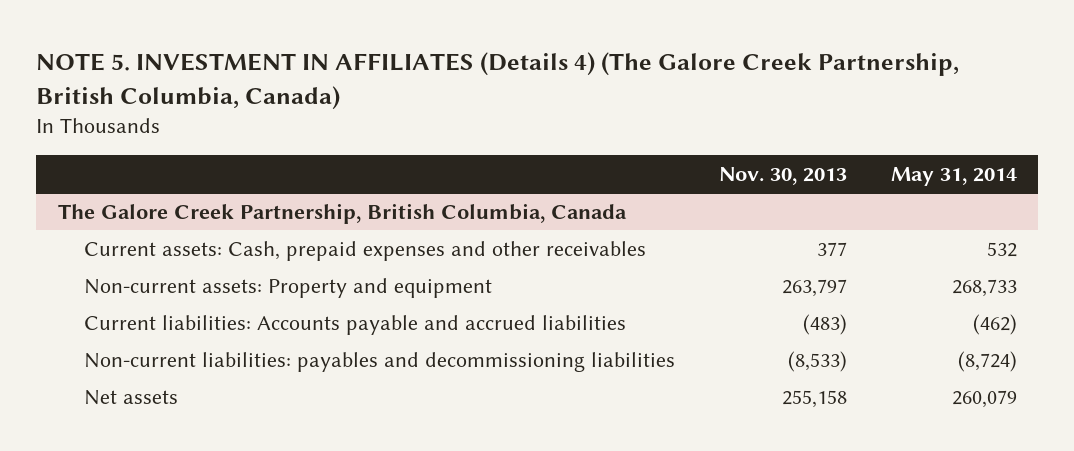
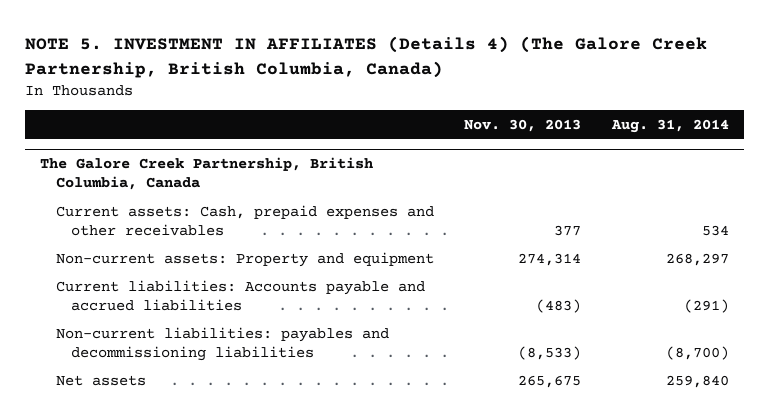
[890,166,1017,186] May 31, 2014 -> none
none -> [611,119,730,134] Aug. 31, 2014
[781,278,847,297] 263,797 -> [518,252,582,266] 274,314
[781,389,847,408] 255,158 -> [518,374,582,388] 265,675

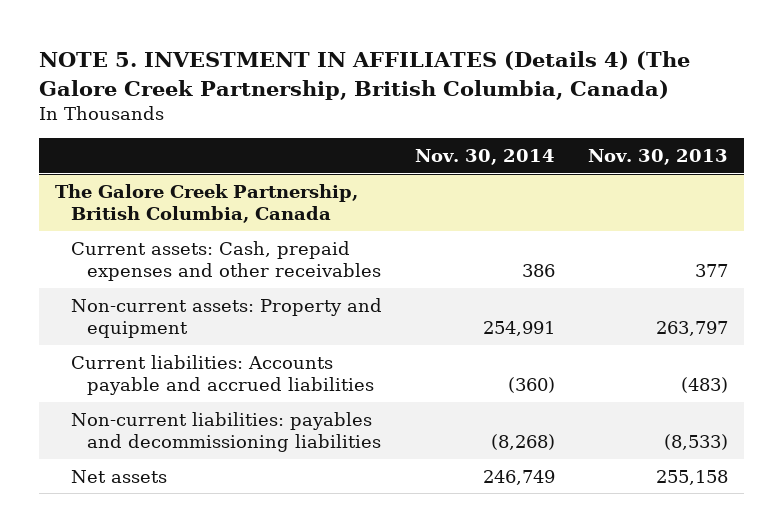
[611,119,730,134] Aug. 31, 2014 -> none
none -> [415,149,556,166] Nov. 30, 2014
[518,252,582,266] 274,314 -> [655,321,728,337] 263,797
[518,374,582,388] 265,675 -> [655,469,728,485] 255,158

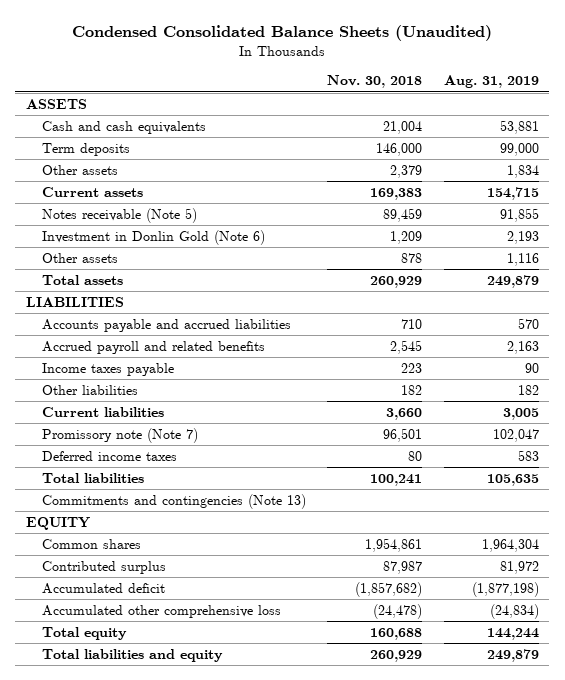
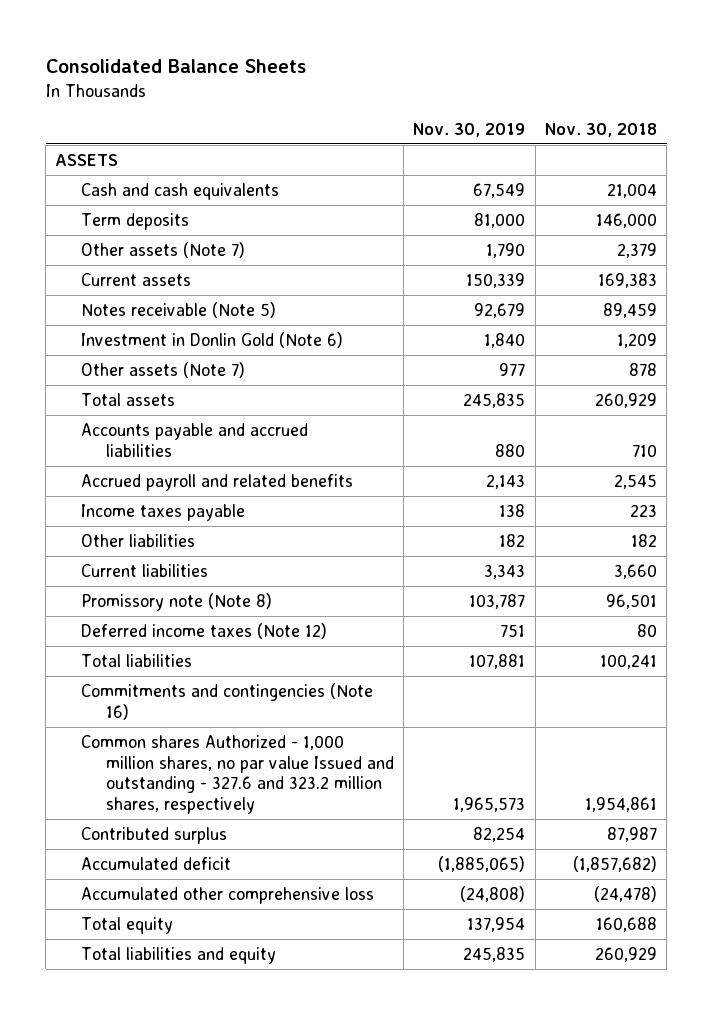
[72,24,493,41] Condensed Consolidated Balance Sheets (Unaudited) -> [45,58,306,73] Consolidated Balance Sheets
[443,75,539,89] Aug. 31, 2019 -> none
none -> [413,122,526,137] Nov. 30, 2019
[41,164,118,175] Other assets -> [80,241,245,258] Other assets (Note 7)
[41,252,118,263] Other assets -> [80,361,245,378] Other assets (Note 7)
[26,296,125,307] LIABILITIES -> none
[41,427,198,443] Promissory note (Note 7) -> [80,592,272,611] Promissory note (Note 8)
[41,450,177,461] Deferred income taxes -> [80,622,327,639] Deferred income taxes (Note 12)
[26,516,91,530] EQUITY -> none
[41,493,306,509] Commitments and contingencies (Note 13) -> [80,682,373,720] Commitments and contingencies (Note 16)
[41,538,141,549] Common shares -> [80,734,394,814] Common shares Authorized - 1,000 million shares, no par value Issued and outstanding - 327.6 and 323.2 million shares, respectively

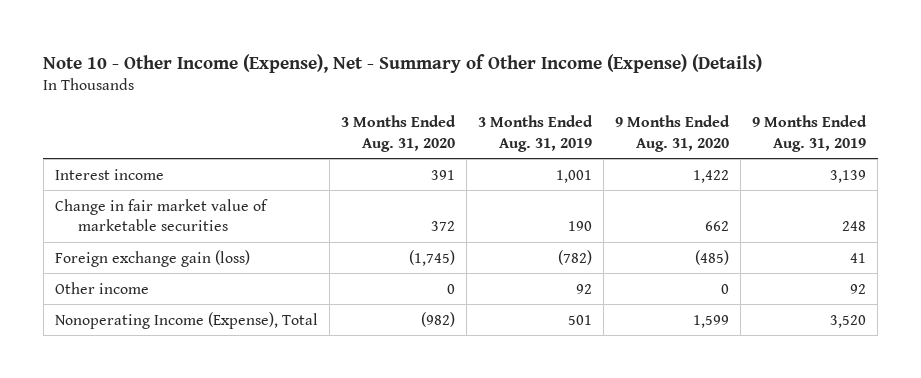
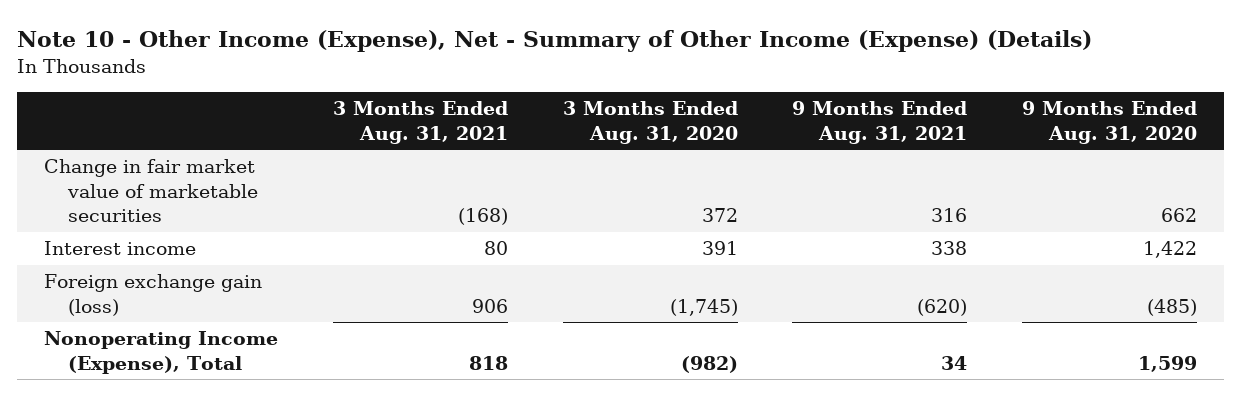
[478,115,594,152] 3 Months Ended Aug. 31, 2019 -> none
[752,115,868,152] 9 Months Ended Aug. 31, 2019 -> none
none -> [332,101,508,144] 3 Months Ended Aug. 31, 2021
none -> [792,101,968,144] 9 Months Ended Aug. 31, 2021
[54,168,164,180] Interest income -> [44,241,197,256] Interest income
[54,281,149,294] Other income -> none

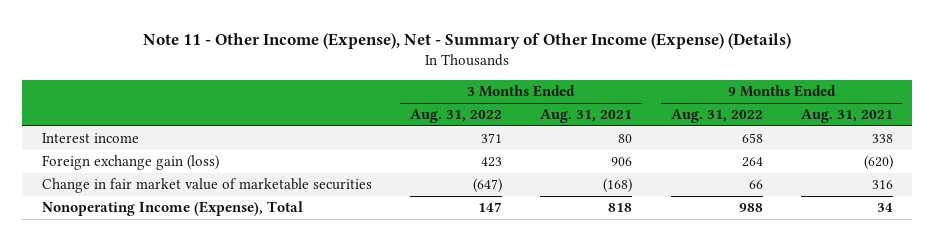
[17,29,1093,52] Note 10 - Other Income (Expense), Net - Summary of Other Income (Expense) (Details) -> [143,33,792,50] Note 11 - Other Income (Expense), Net - Summary of Other Income (Expense) (Details)
[562,101,738,144] 3 Months Ended Aug. 31, 2020 -> none
[1021,101,1197,144] 9 Months Ended Aug. 31, 2020 -> none
none -> [409,109,502,124] Aug. 31, 2022
none -> [670,109,763,124] Aug. 31, 2022
[44,159,259,223] Change in fair market value of marketable securities -> [41,178,372,194] Change in fair market value of marketable securities

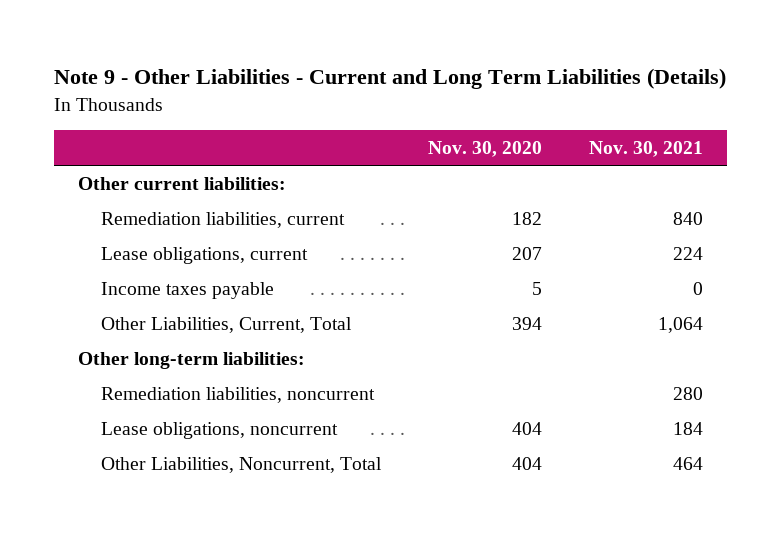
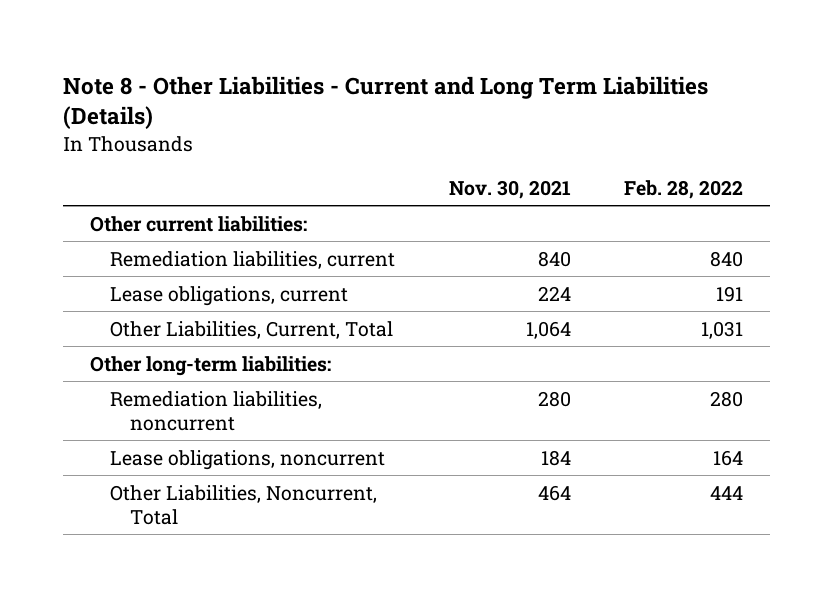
[54,68,727,90] Note 9 - Other Liabilities - Current and Long Term Liabilities (Details) -> [63,75,709,130] Note 8 - Other Liabilities - Current and Long Term Liabilities (Details)
[428,140,543,157] Nov. 30, 2020 -> none
none -> [624,180,744,200] Feb. 28, 2022
[101,281,275,299] Income taxes payable -> none

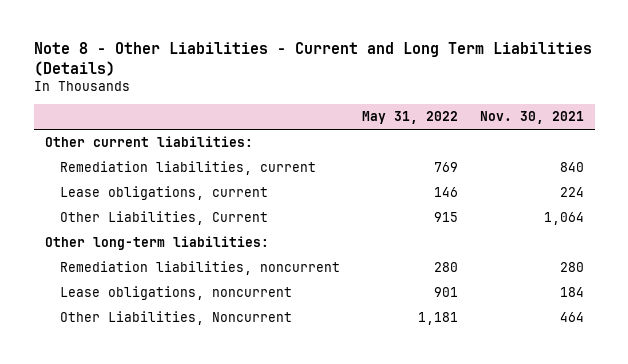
[624,180,744,200] Feb. 28, 2022 -> none
none -> [361,111,458,125] May 31, 2022
[110,320,394,339] Other Liabilities, Current, Total -> [59,211,268,226] Other Liabilities, Current
[110,484,378,526] Other Liabilities, Noncurrent, Total -> [59,311,292,326] Other Liabilities, Noncurrent

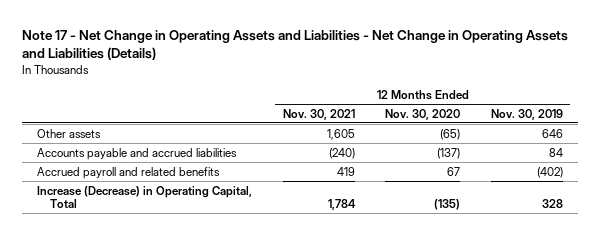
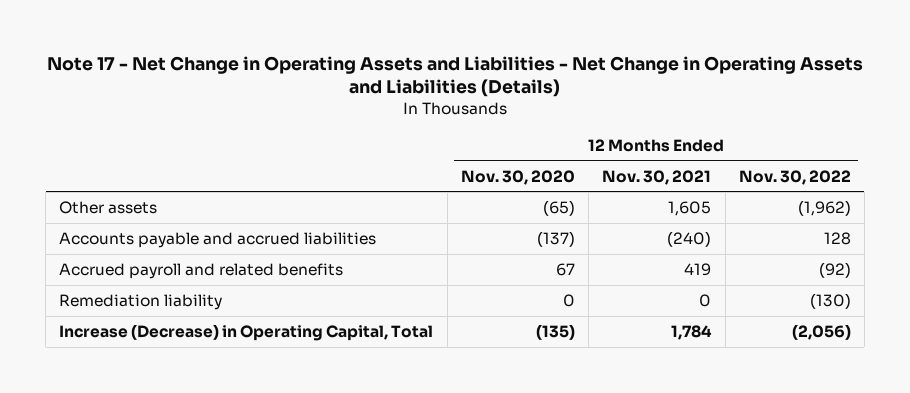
[490,108,563,120] Nov. 30, 2019 -> none
none -> [738,169,851,185] Nov. 30, 2022
none -> [59,294,223,311] Remediation liability

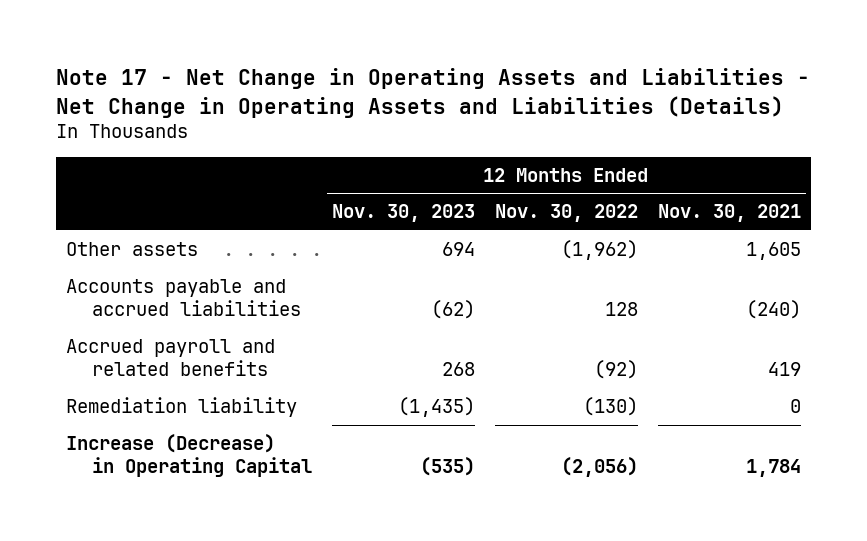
[460,169,575,185] Nov. 30, 2020 -> none
none -> [331,204,475,223] Nov. 30, 2023
[59,324,434,342] Increase (Decrease) in Operating Capital, Total -> [66,434,312,478] Increase (Decrease) in Operating Capital

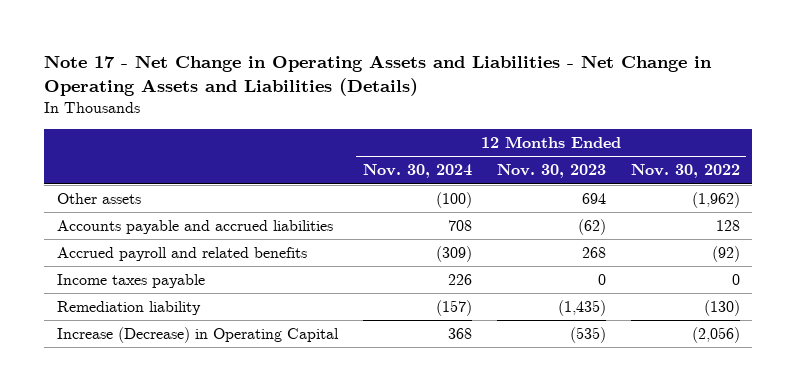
[657,204,801,223] Nov. 30, 2021 -> none
none -> [362,164,472,179] Nov. 30, 2024
none -> [56,274,205,289] Income taxes payable

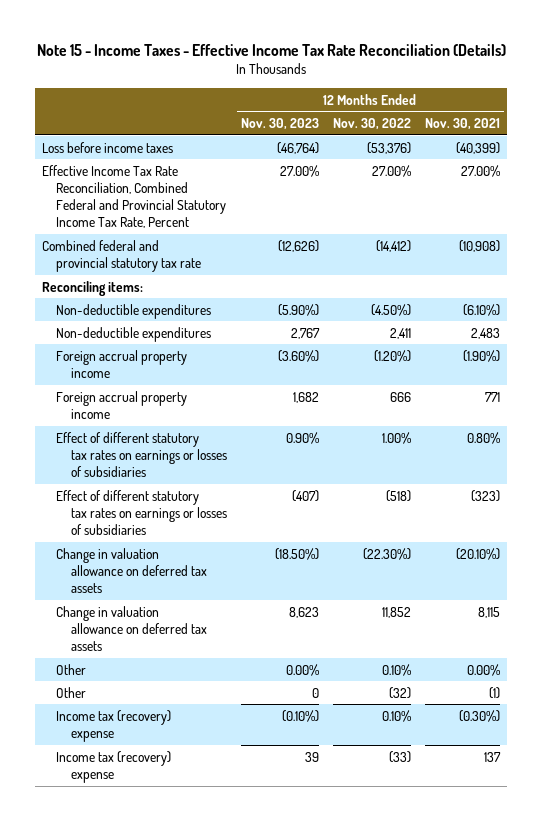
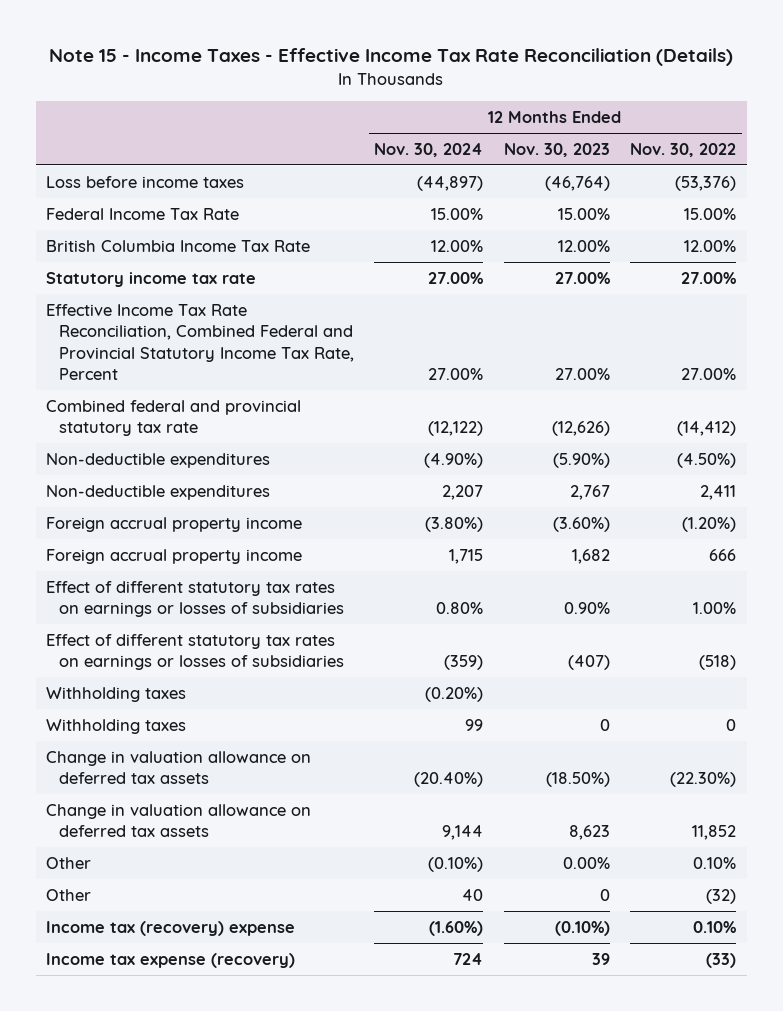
[425,117,501,130] Nov. 30, 2021 -> none
none -> [374,142,484,157] Nov. 30, 2024
none -> [46,207,240,220] Federal Income Tax Rate
none -> [46,239,311,252] British Columbia Income Tax Rate
none -> [46,271,257,287] Statutory income tax rate
[41,280,143,296] Reconciling items: -> none
none -> [46,686,187,702] Withholding taxes
none -> [46,718,187,734] Withholding taxes
[56,750,172,783] Income tax (recovery) expense -> [46,952,296,968] Income tax expense (recovery)

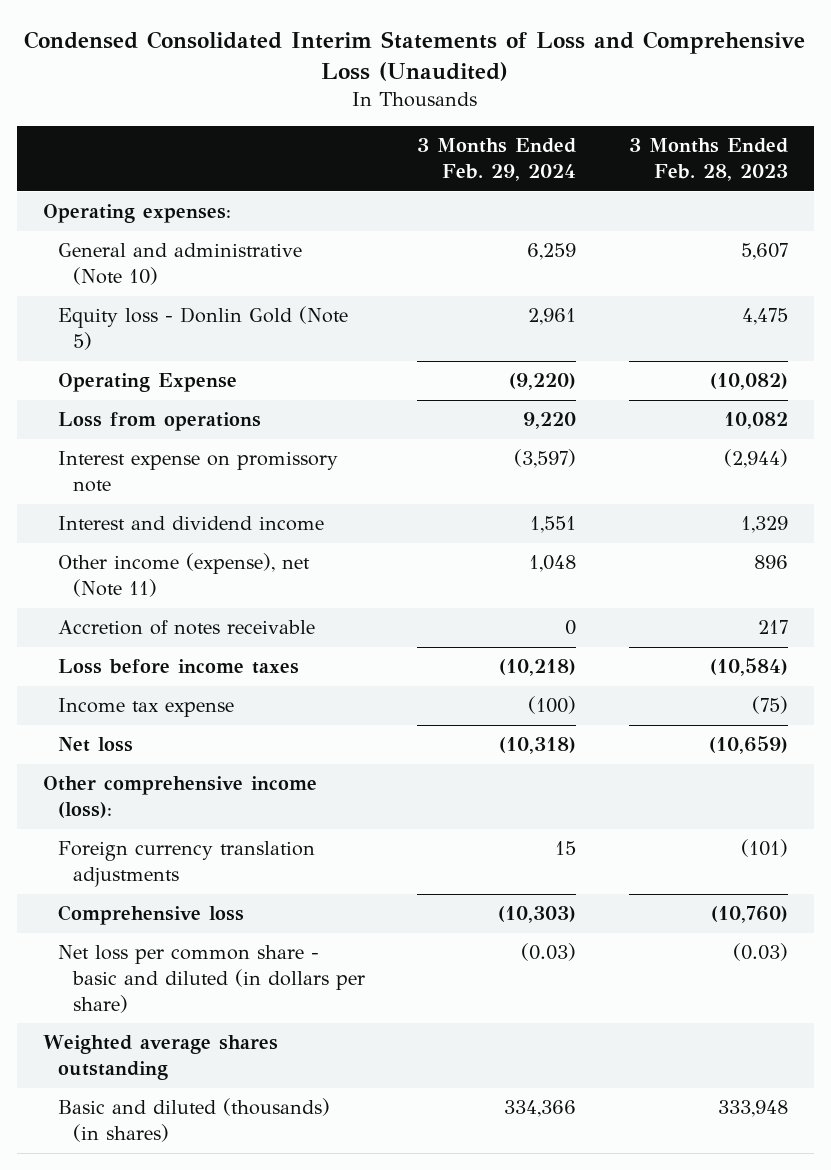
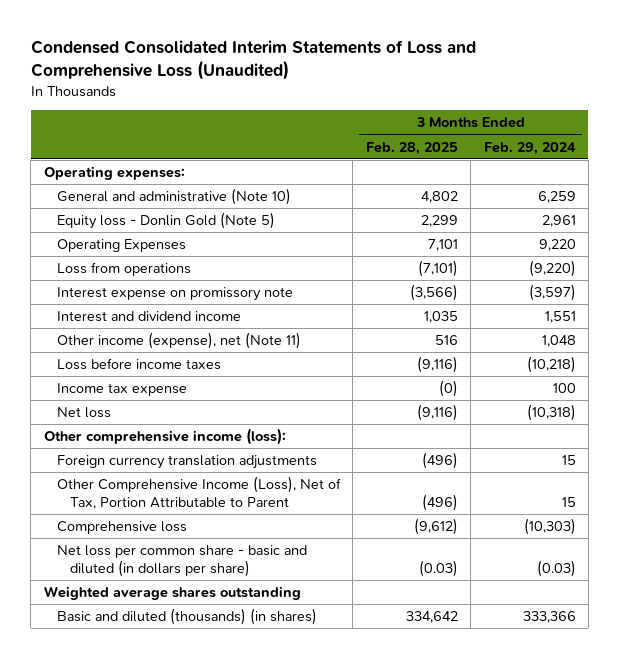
[628,138,788,182] 3 Months Ended Feb. 28, 2023 -> none
none -> [365,141,458,155] Feb. 28, 2025
[58,373,238,393] Operating Expense -> [56,239,186,253] Operating Expenses
[509,373,577,391] (9,220) -> [538,239,576,252] 9,220
[523,412,577,430] 9,220 -> [528,260,576,278] (9,220)
[58,620,316,636] Accretion of notes receivable -> none
[528,696,577,715] (100) -> [552,383,576,394] 100
none -> [56,476,341,509] Other Comprehensive Income (Loss), Net of Tax, Portion Attributable to Parent
[504,1100,577,1118] 334,366 -> [522,611,576,624] 333,366

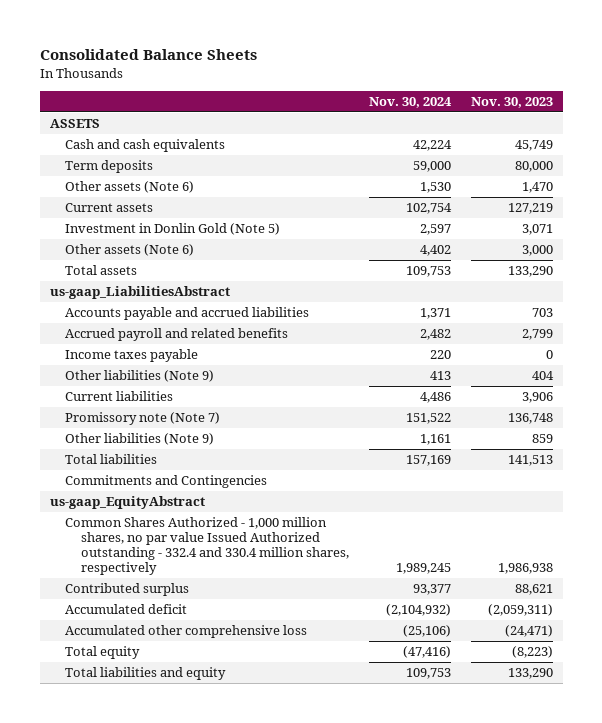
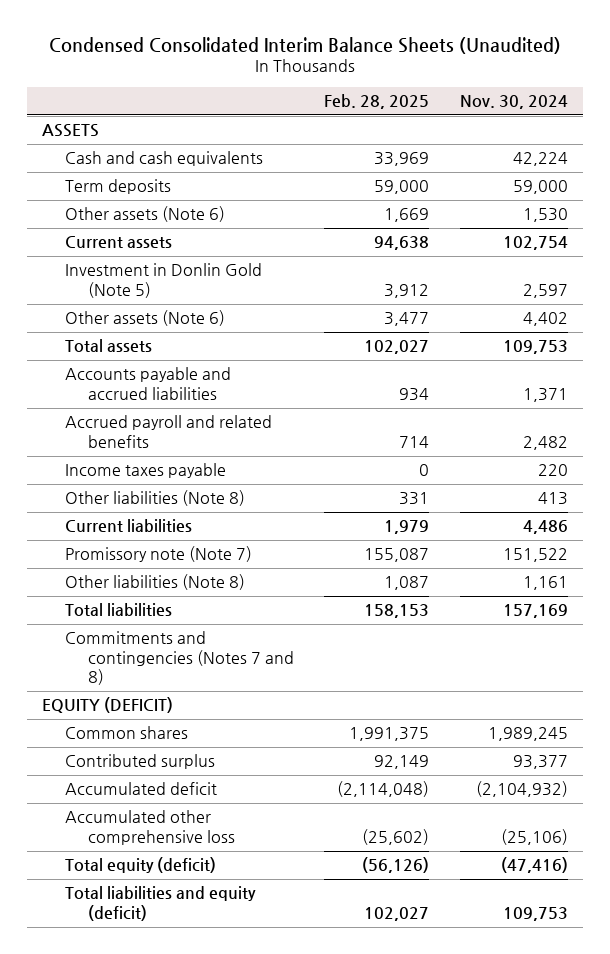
[39,48,257,60] Consolidated Balance Sheets -> [49,36,562,54] Condensed Consolidated Interim Balance Sheets (Unaudited)
[470,96,553,108] Nov. 30, 2023 -> none
none -> [324,94,430,110] Feb. 28, 2025
[49,286,230,300] us-gaap_LiabilitiesAbstract -> none
[65,370,215,383] Other liabilities (Note 9) -> [64,490,245,507] Other liabilities (Note 8)
[65,433,215,446] Other liabilities (Note 9) -> [64,574,245,591] Other liabilities (Note 8)
[65,475,268,489] Commitments and Contingencies -> [64,631,294,686] Commitments and contingencies (Notes 7 and 8)
[49,496,205,510] us-gaap_EquityAbstract -> [42,697,174,714] EQUITY (DEFICIT)
[65,517,349,576] Common Shares Authorized - 1,000 million shares, no par value Issued Authorized outstanding - 332.4 and 330.4 million shares, respectively -> [64,726,188,740] Common shares
[65,646,141,660] Total equity -> [64,857,216,874] Total equity (deficit)
[65,667,227,681] Total liabilities and equity -> [64,886,256,921] Total liabilities and equity (deficit)

